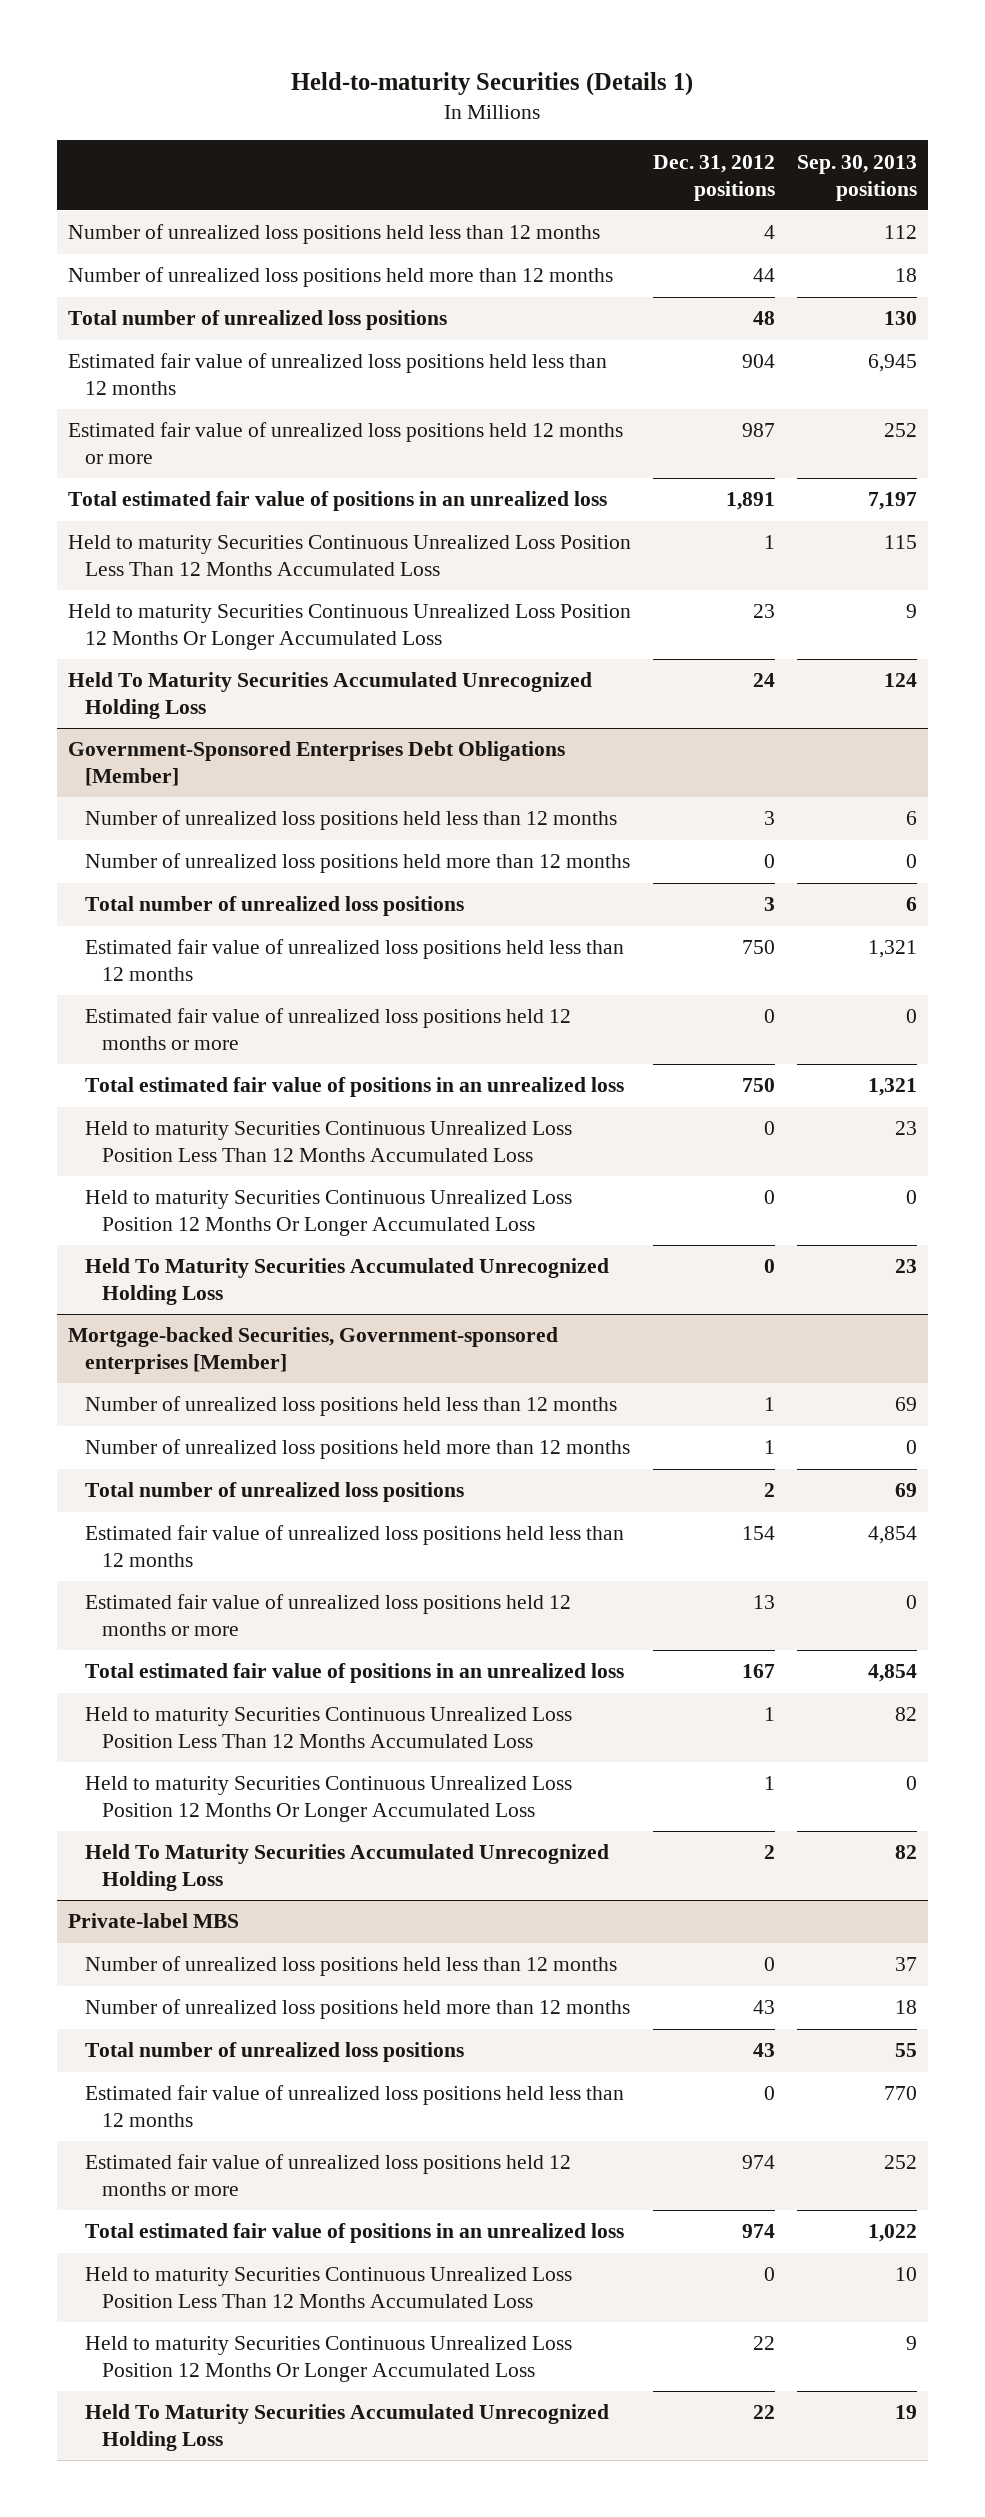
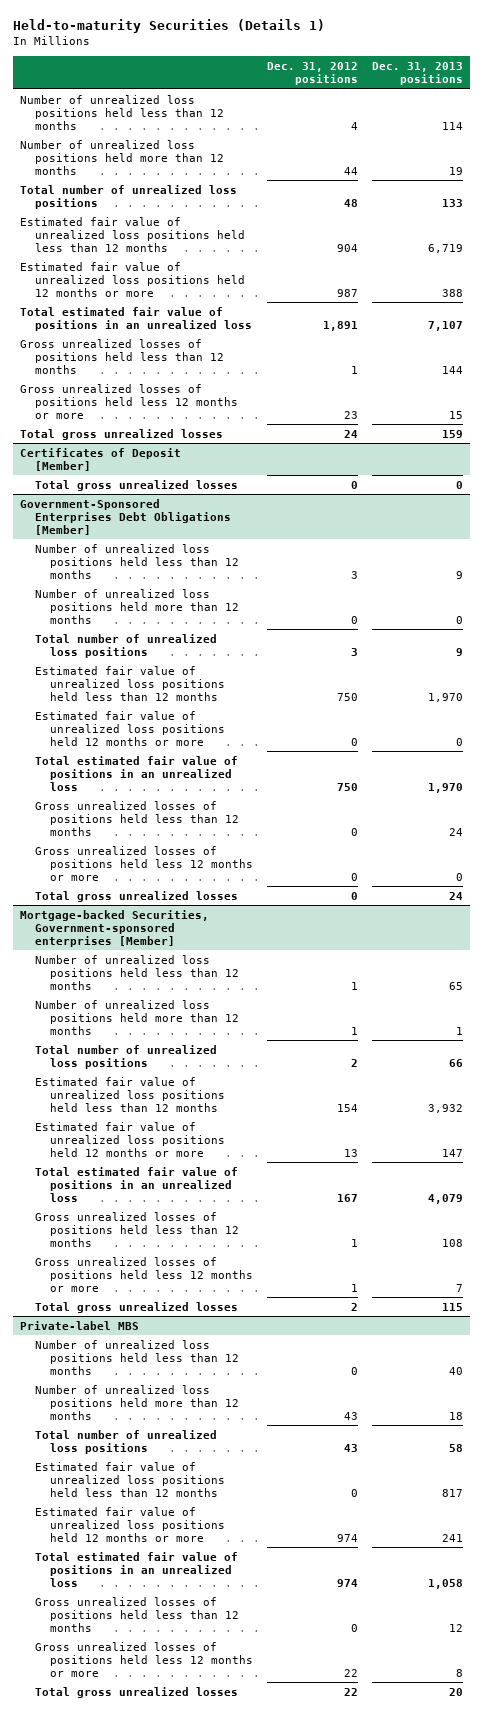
[797,154,918,201] Sep. 30, 2013 positions -> none
none -> [371,61,463,86] Dec. 31, 2013 positions
[67,535,631,577] Held to maturity Securities Continuous Unrealized Loss Position Less Than 12 Months Accumulated Loss -> [19,338,224,374] Gross unrealized losses of positions held less than 12 months
[67,604,631,651] Held to maturity Securities Continuous Unrealized Loss Position 12 Months Or Longer Accumulated Loss -> [19,383,238,419] Gross unrealized losses of positions held less 12 months or more
[67,672,592,720] Held To Maturity Securities Accumulated Unrecognized Holding Loss -> [19,428,223,440] Total gross unrealized losses
none -> [19,447,181,471] Certificates of Deposit [Member]
none -> [34,479,238,491] Total gross unrealized losses
[84,1121,572,1163] Held to maturity Securities Continuous Unrealized Loss Position Less Than 12 Months Accumulated Loss -> [34,800,239,836] Gross unrealized losses of positions held less than 12 months
[84,1190,572,1237] Held to maturity Securities Continuous Unrealized Loss Position 12 Months Or Longer Accumulated Loss -> [34,845,253,881] Gross unrealized losses of positions held less 12 months or more
[84,1258,609,1306] Held To Maturity Securities Accumulated Unrecognized Holding Loss -> [34,890,238,902] Total gross unrealized losses
[84,1707,572,1749] Held to maturity Securities Continuous Unrealized Loss Position Less Than 12 Months Accumulated Loss -> [34,1211,239,1247] Gross unrealized losses of positions held less than 12 months
[84,1776,572,1823] Held to maturity Securities Continuous Unrealized Loss Position 12 Months Or Longer Accumulated Loss -> [34,1256,253,1292] Gross unrealized losses of positions held less 12 months or more
[84,1844,609,1892] Held To Maturity Securities Accumulated Unrecognized Holding Loss -> [34,1301,238,1313] Total gross unrealized losses
[84,2267,572,2309] Held to maturity Securities Continuous Unrealized Loss Position Less Than 12 Months Accumulated Loss -> [34,1596,239,1632] Gross unrealized losses of positions held less than 12 months
[84,2336,572,2383] Held to maturity Securities Continuous Unrealized Loss Position 12 Months Or Longer Accumulated Loss -> [34,1641,253,1677] Gross unrealized losses of positions held less 12 months or more
[84,2404,609,2452] Held To Maturity Securities Accumulated Unrecognized Holding Loss -> [34,1686,238,1698] Total gross unrealized losses

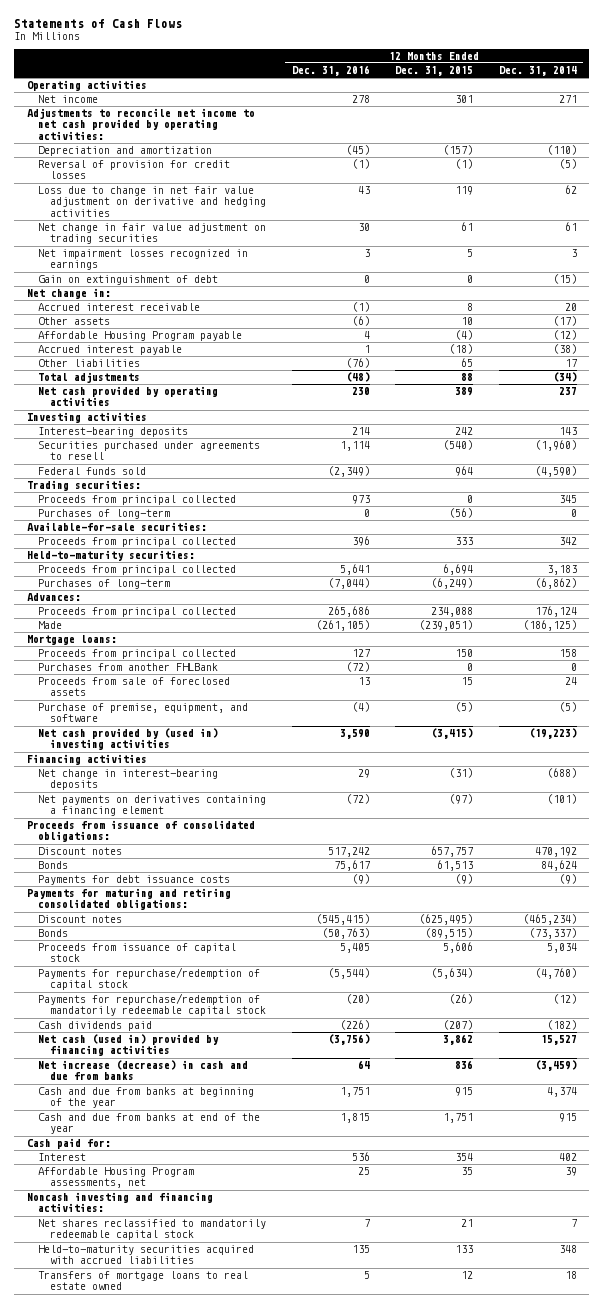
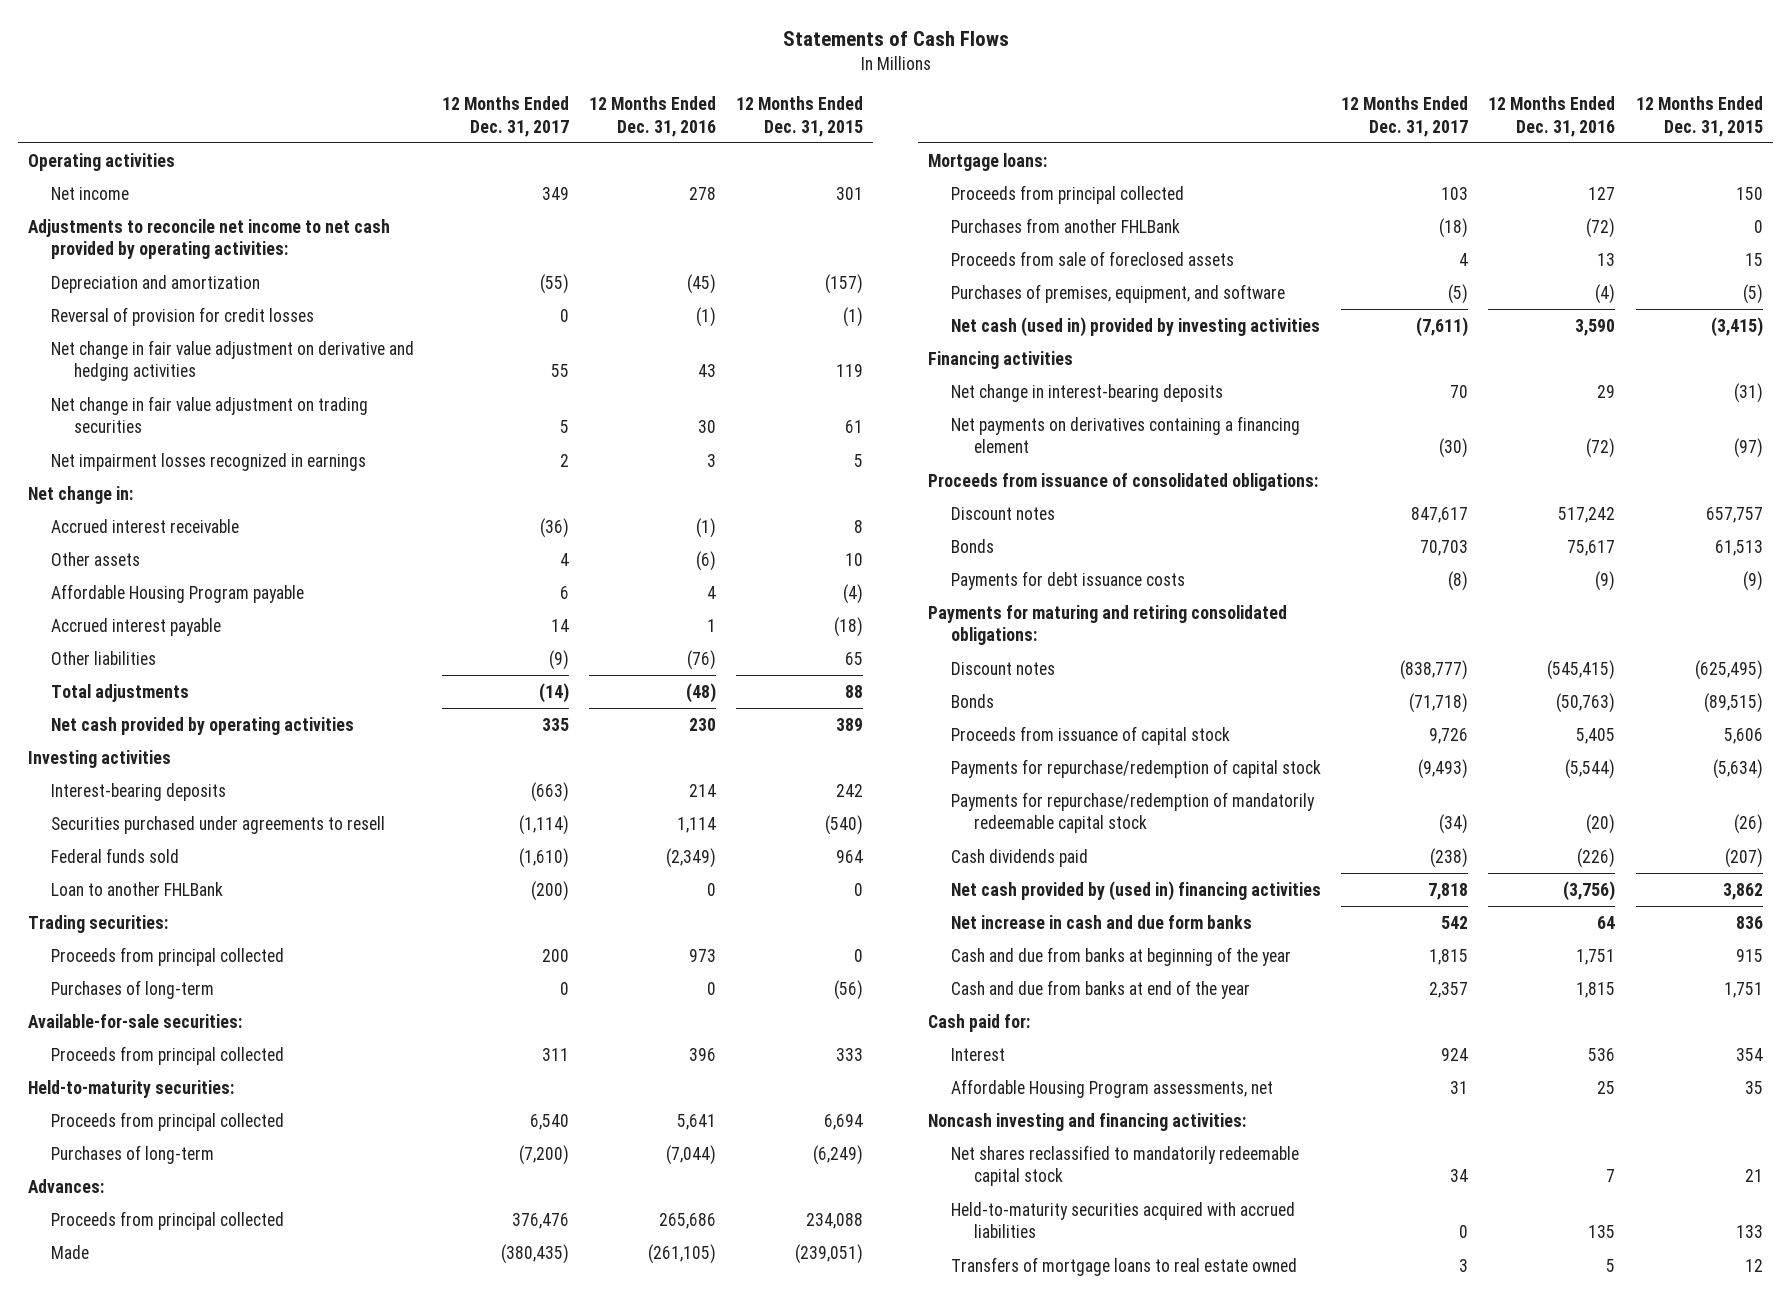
[498,66,577,77] Dec. 31, 2014 -> none
none -> [441,96,569,137] 12 Months Ended Dec. 31, 2017
[38,186,267,217] Loss due to change in net fair value adjustment on derivative and hedging activities -> [51,339,415,382] Net change in fair value adjustment on derivative and hedging activities
[38,275,219,286] Gain on extinguishment of debt -> none
none -> [51,881,224,896] Loan to another FHLBank
[38,703,249,723] Purchase of premise, equipment, and software -> [950,283,1285,303] Purchases of premises, equipment, and software
[38,728,219,751] Net cash provided by (used in) investing activities -> [950,316,1320,337] Net cash (used in) provided by investing activities
[38,1034,220,1057] Net cash (used in) provided by financing activities -> [950,880,1321,901] Net cash provided by (used in) financing activities
[38,1060,249,1081] Net increase (decrease) in cash and due from banks -> [950,914,1252,929] Net increase in cash and due form banks

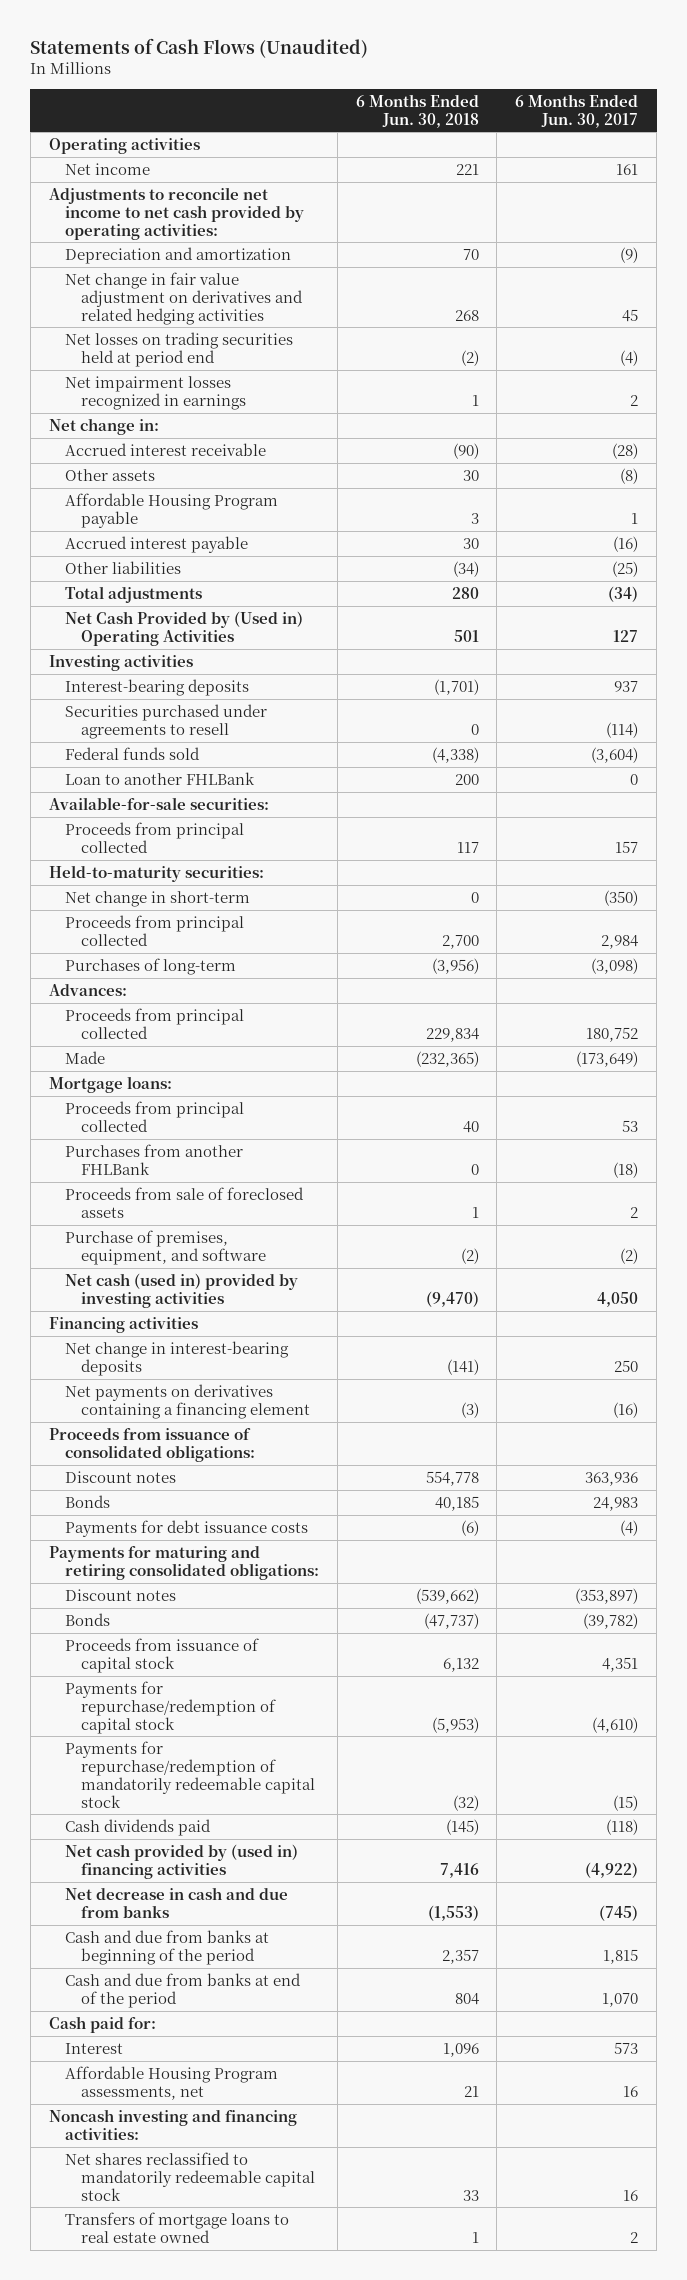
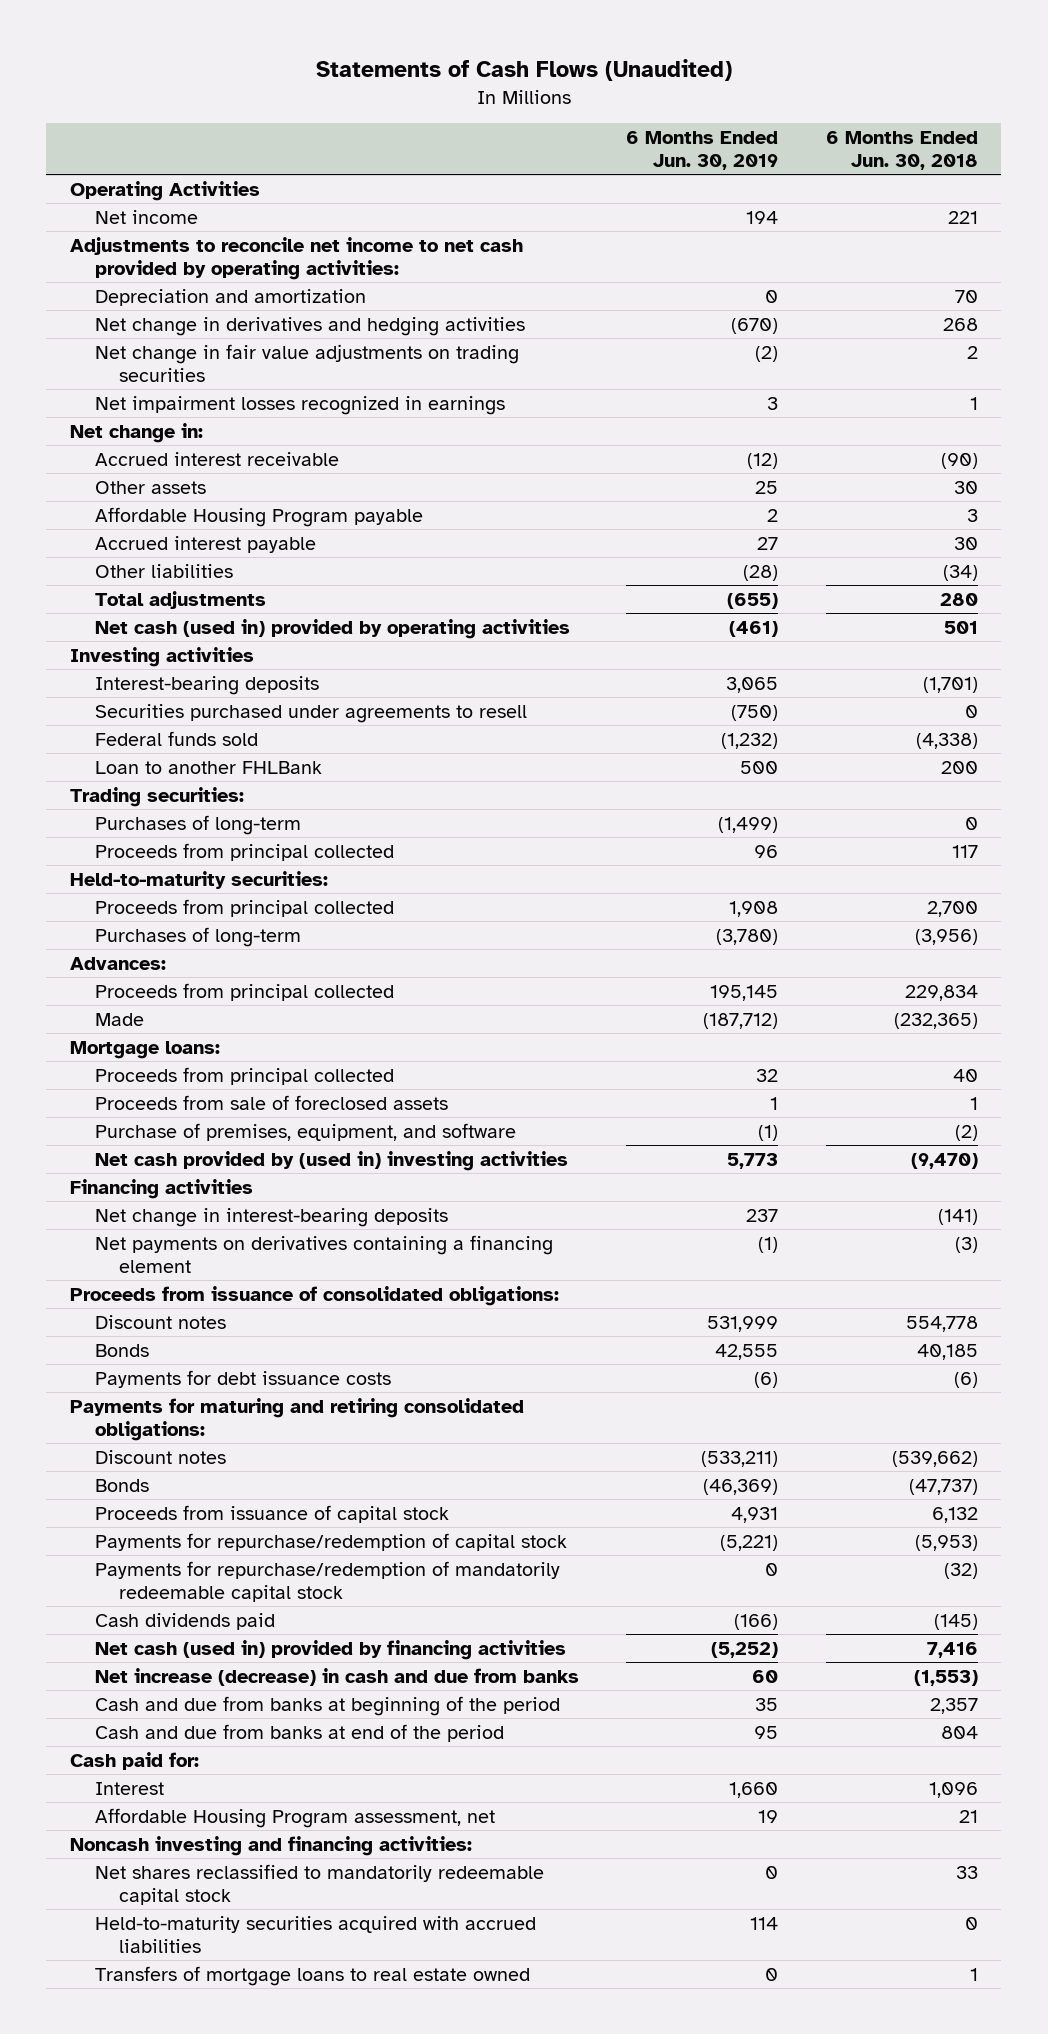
[515,93,639,128] 6 Months Ended Jun. 30, 2017 -> none
none -> [626,131,779,171] 6 Months Ended Jun. 30, 2019
[48,137,200,154] Operating activities -> [70,180,261,201] Operating Activities
[64,331,293,367] Net losses on trading securities held at period end -> none
[64,271,303,325] Net change in fair value adjustment on derivatives and related hedging activities -> [94,316,525,336] Net change in derivatives and hedging activities
none -> [94,343,519,382] Net change in fair value adjustments on trading securities
[64,610,303,646] Net Cash Provided by (Used in) Operating Activities -> [94,618,570,639] Net cash (used in) provided by operating activities
[48,796,269,810] Available-for-sale securities: -> none
none -> [70,786,245,807] Trading securities:
none -> [94,814,301,835] Purchases of long-term
[64,890,250,907] Net change in short-term -> none
[64,1143,243,1175] Purchases from another FHLBank -> none
[64,1272,298,1308] Net cash (used in) provided by investing activities -> [94,1150,568,1171] Net cash provided by (used in) investing activities
[64,1843,298,1879] Net cash provided by (used in) financing activities -> [94,1639,566,1660] Net cash (used in) provided by financing activities
[64,1886,288,1918] Net decrease in cash and due from banks -> [94,1667,579,1686] Net increase (decrease) in cash and due from banks
[64,2065,278,2100] Affordable Housing Program assessments, net -> [94,1807,495,1828] Affordable Housing Program assessment, net
none -> [94,1915,536,1953] Held-to-maturity securities acquired with accrued liabilities

